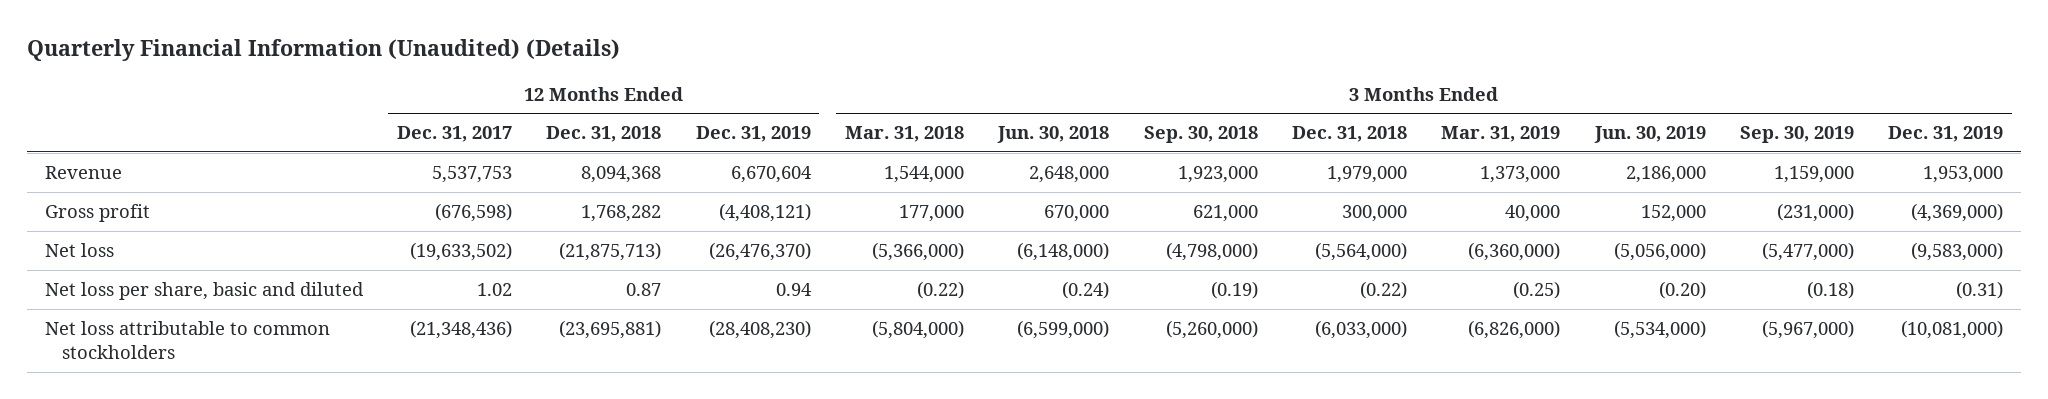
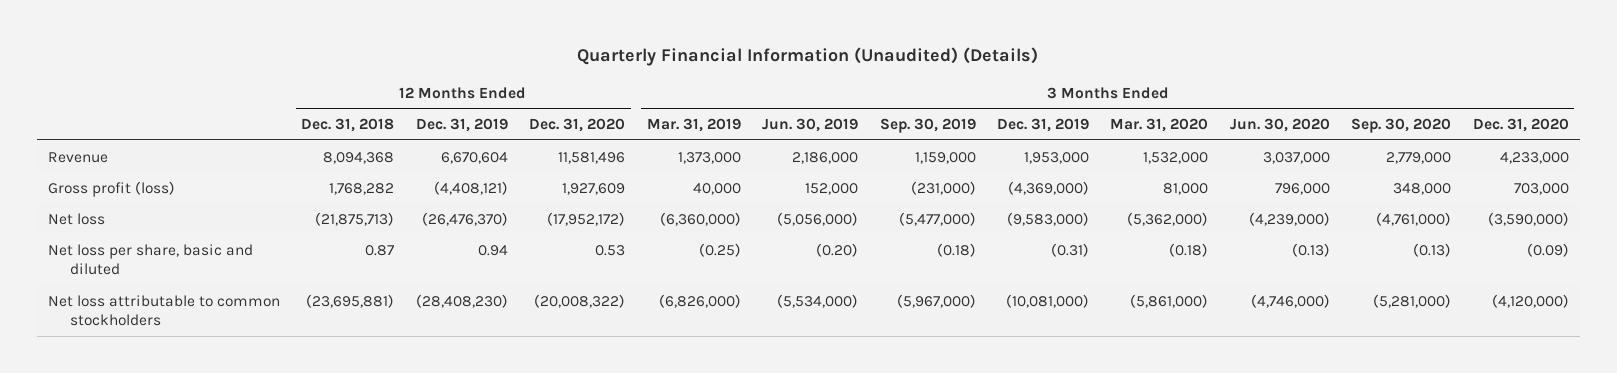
[396,126,512,143] Dec. 31, 2017 -> none
[844,126,964,143] Mar. 31, 2018 -> none
[997,126,1110,144] Jun. 30, 2018 -> none
[1143,126,1258,144] Sep. 30, 2018 -> none
[1292,126,1408,143] Dec. 31, 2018 -> none
none -> [529,118,626,133] Dec. 31, 2020
none -> [1110,118,1209,133] Mar. 31, 2020
none -> [1229,118,1330,133] Jun. 30, 2020
none -> [1351,118,1452,134] Sep. 30, 2020
none -> [1472,118,1569,133] Dec. 31, 2020
[44,203,150,222] Gross profit -> [47,180,175,197] Gross profit (loss)

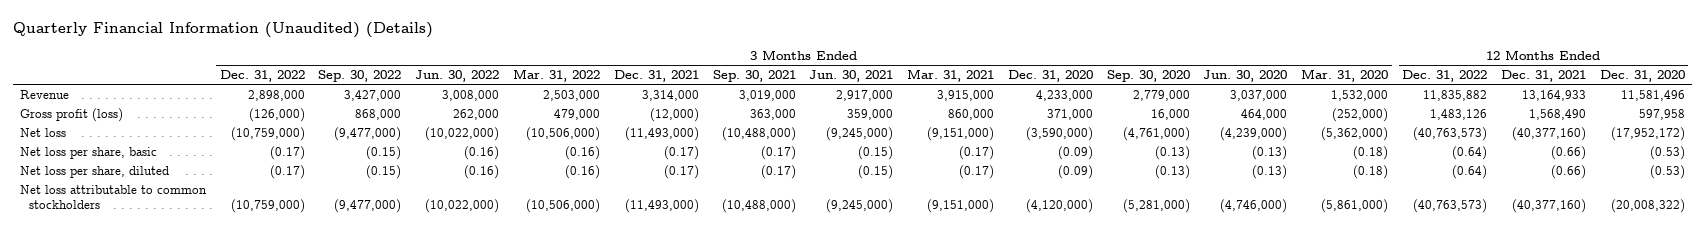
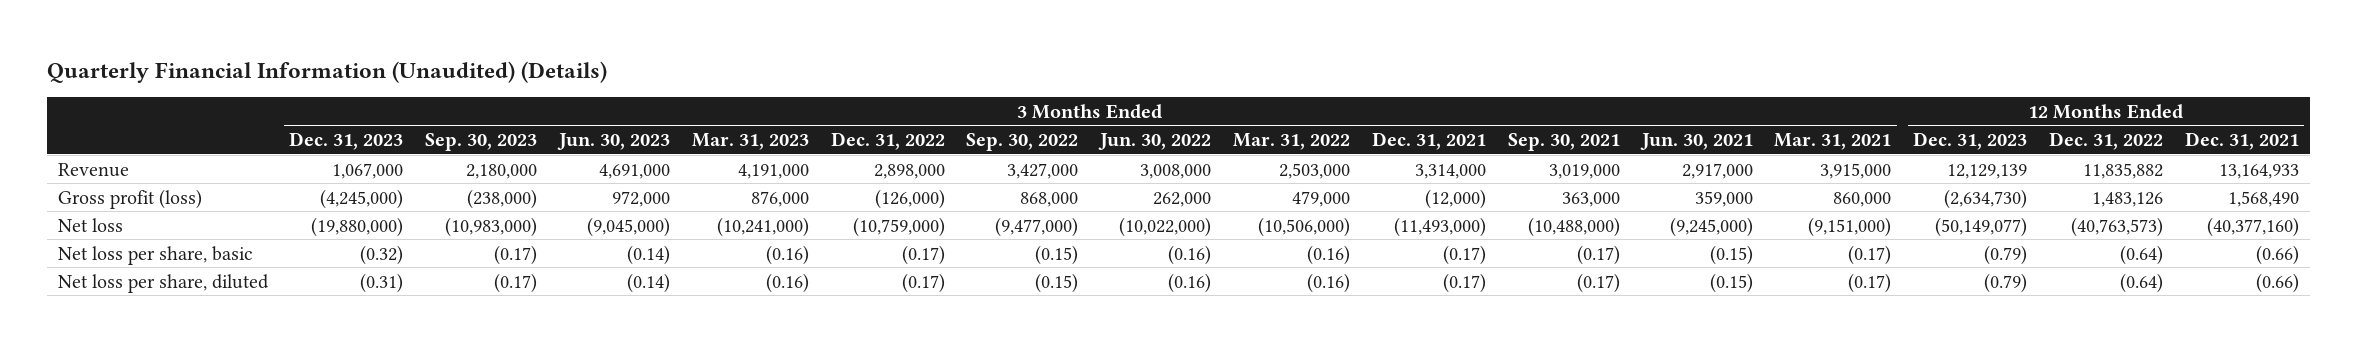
[1007,70,1093,83] Dec. 31, 2020 -> none
[1106,70,1190,83] Sep. 30, 2020 -> none
[1203,70,1288,83] Jun. 30, 2020 -> none
[1301,69,1389,83] Mar. 31, 2020 -> none
[1599,70,1685,83] Dec. 31, 2020 -> none
none -> [289,132,404,151] Dec. 31, 2023
none -> [425,133,538,152] Sep. 30, 2023
none -> [556,133,670,151] Jun. 30, 2023
none -> [691,133,809,151] Mar. 31, 2023
none -> [1913,132,2028,151] Dec. 31, 2023
[19,184,207,210] Net loss attributable to common stockholders -> none

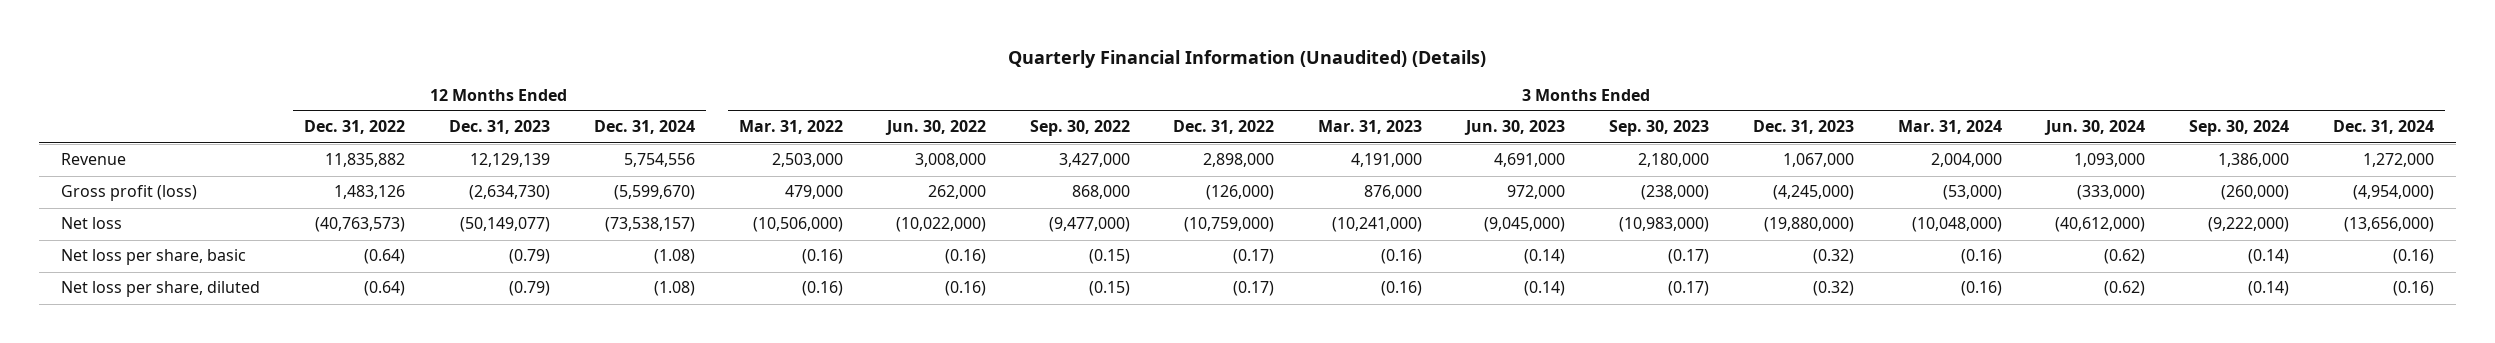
[1371,132,1486,151] Dec. 31, 2021 -> none
[1507,133,1620,152] Sep. 30, 2021 -> none
[1639,133,1753,151] Jun. 30, 2021 -> none
[1774,133,1892,151] Mar. 31, 2021 -> none
[2184,132,2299,151] Dec. 31, 2021 -> none
none -> [593,120,695,135] Dec. 31, 2024
none -> [1898,120,2003,135] Mar. 31, 2024
none -> [2043,120,2145,136] Jun. 30, 2024
none -> [2188,120,2289,137] Sep. 30, 2024
none -> [2332,120,2434,135] Dec. 31, 2024
[360,272,404,293] (0.31) -> [1813,281,1855,297] (0.32)

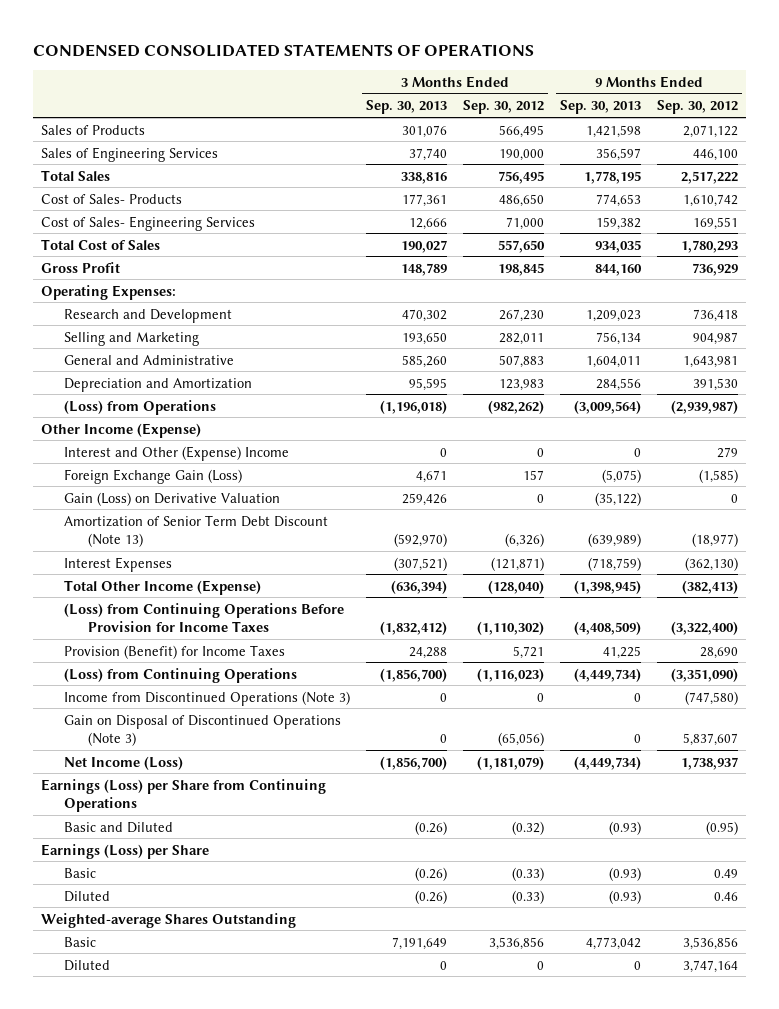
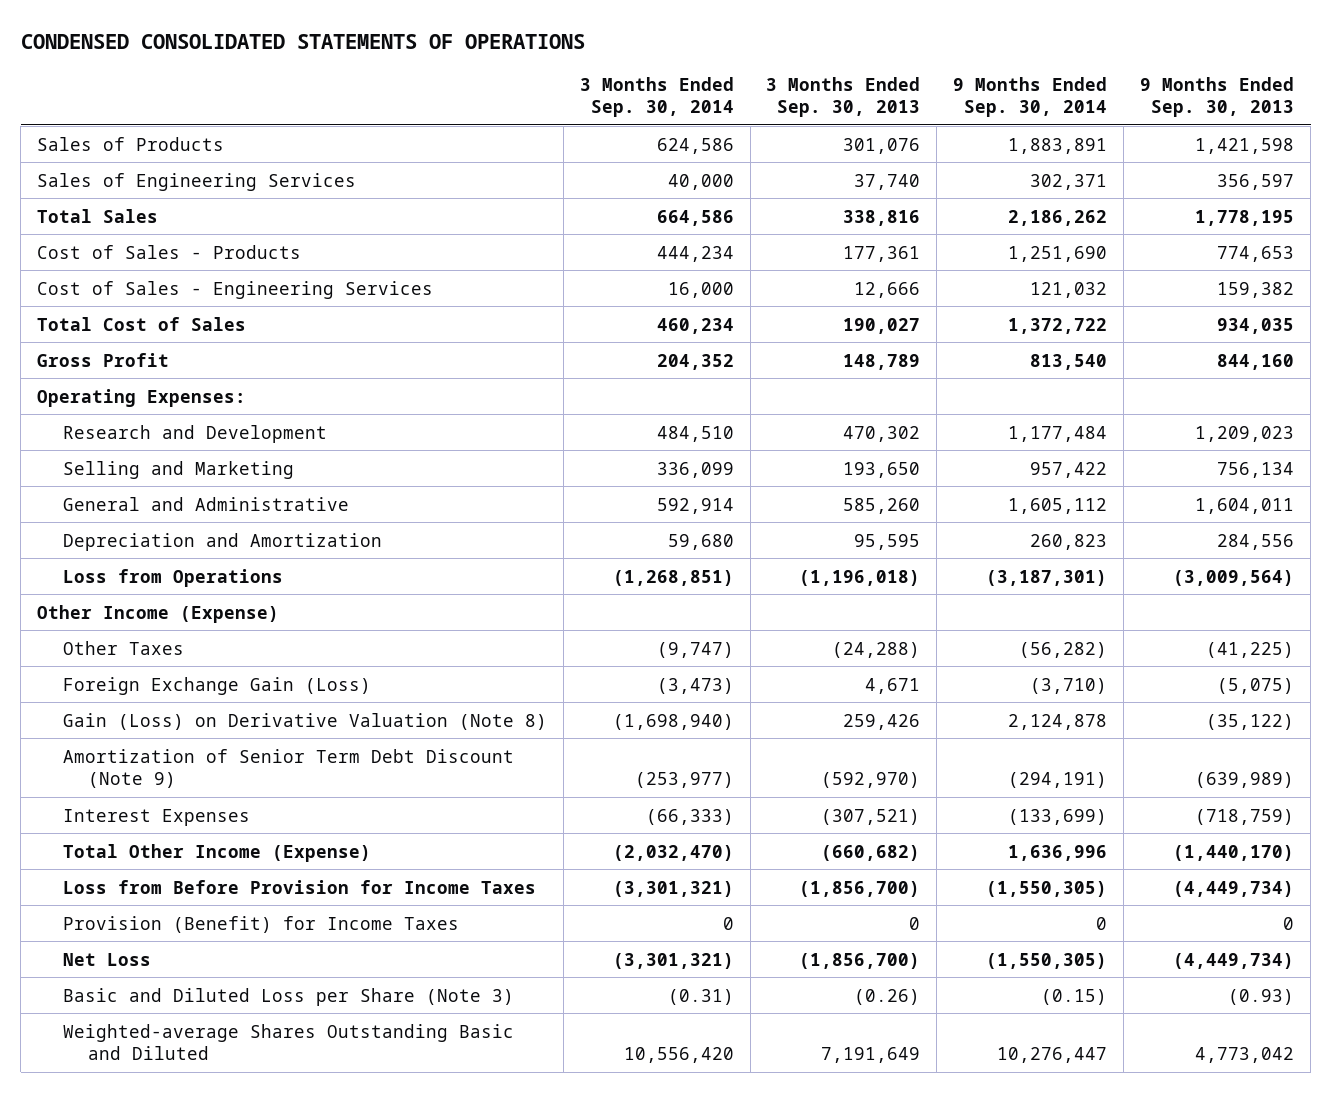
[463,100,545,115] Sep. 30, 2012 -> none
[656,100,738,115] Sep. 30, 2012 -> none
none -> [579,76,734,117] 3 Months Ended Sep. 30, 2014
none -> [953,76,1108,117] 9 Months Ended Sep. 30, 2014
[40,193,182,204] Cost of Sales- Products -> [37,244,302,259] Cost of Sales - Products
[40,215,255,231] Cost of Sales- Engineering Services -> [37,280,434,299] Cost of Sales - Engineering Services
[64,399,217,415] (Loss) from Operations -> [62,568,283,587] Loss from Operations
[64,445,290,461] Interest and Other (Expense) Income -> none
none -> [62,640,184,655] Other Taxes
[64,491,281,506] Gain (Loss) on Derivative Valuation -> [62,712,547,730] Gain (Loss) on Derivative Valuation (Note 8)
[64,514,329,547] Amortization of Senior Term Debt Discount (Note 13) -> [62,748,514,788] Amortization of Senior Term Debt Discount (Note 9)
[64,667,298,683] (Loss) from Continuing Operations -> none
[64,690,351,706] Income from Discontinued Operations (Note 3) -> none
[64,714,342,746] Gain on Disposal of Discontinued Operations (Note 3) -> none
[40,778,326,812] Earnings (Loss) per Share from Continuing Operations -> none
[64,821,174,833] Basic and Diluted -> none
[40,843,209,859] Earnings (Loss) per Share -> none
[64,890,111,902] Diluted -> none
[40,912,296,928] Weighted-average Shares Outstanding -> none
[64,959,111,971] Diluted -> none
[391,579,448,594] (636,394) -> [821,844,921,861] (660,682)
[573,579,641,594] (1,398,945) -> [1173,844,1295,861] (1,440,170)
[64,602,345,632] (Loss) from Continuing Operations Before Provision for Income Taxes -> [62,879,536,894] Loss from Before Provision for Income Taxes
[380,620,448,635] (1,832,412) -> [799,880,921,897] (1,856,700)
[573,620,641,635] (4,408,509) -> [1173,880,1295,897] (4,449,734)
[409,646,448,659] 24,288 -> [909,916,921,930] 0
[602,645,641,659] 41,225 -> [1283,916,1295,930] 0
[64,755,184,770] Net Income (Loss) -> [62,952,151,966] Net Loss
[64,867,97,878] Basic -> [62,987,514,1006] Basic and Diluted Loss per Share (Note 3)
[64,936,97,947] Basic -> [62,1023,514,1060] Weighted-average Shares Outstanding Basic and Diluted

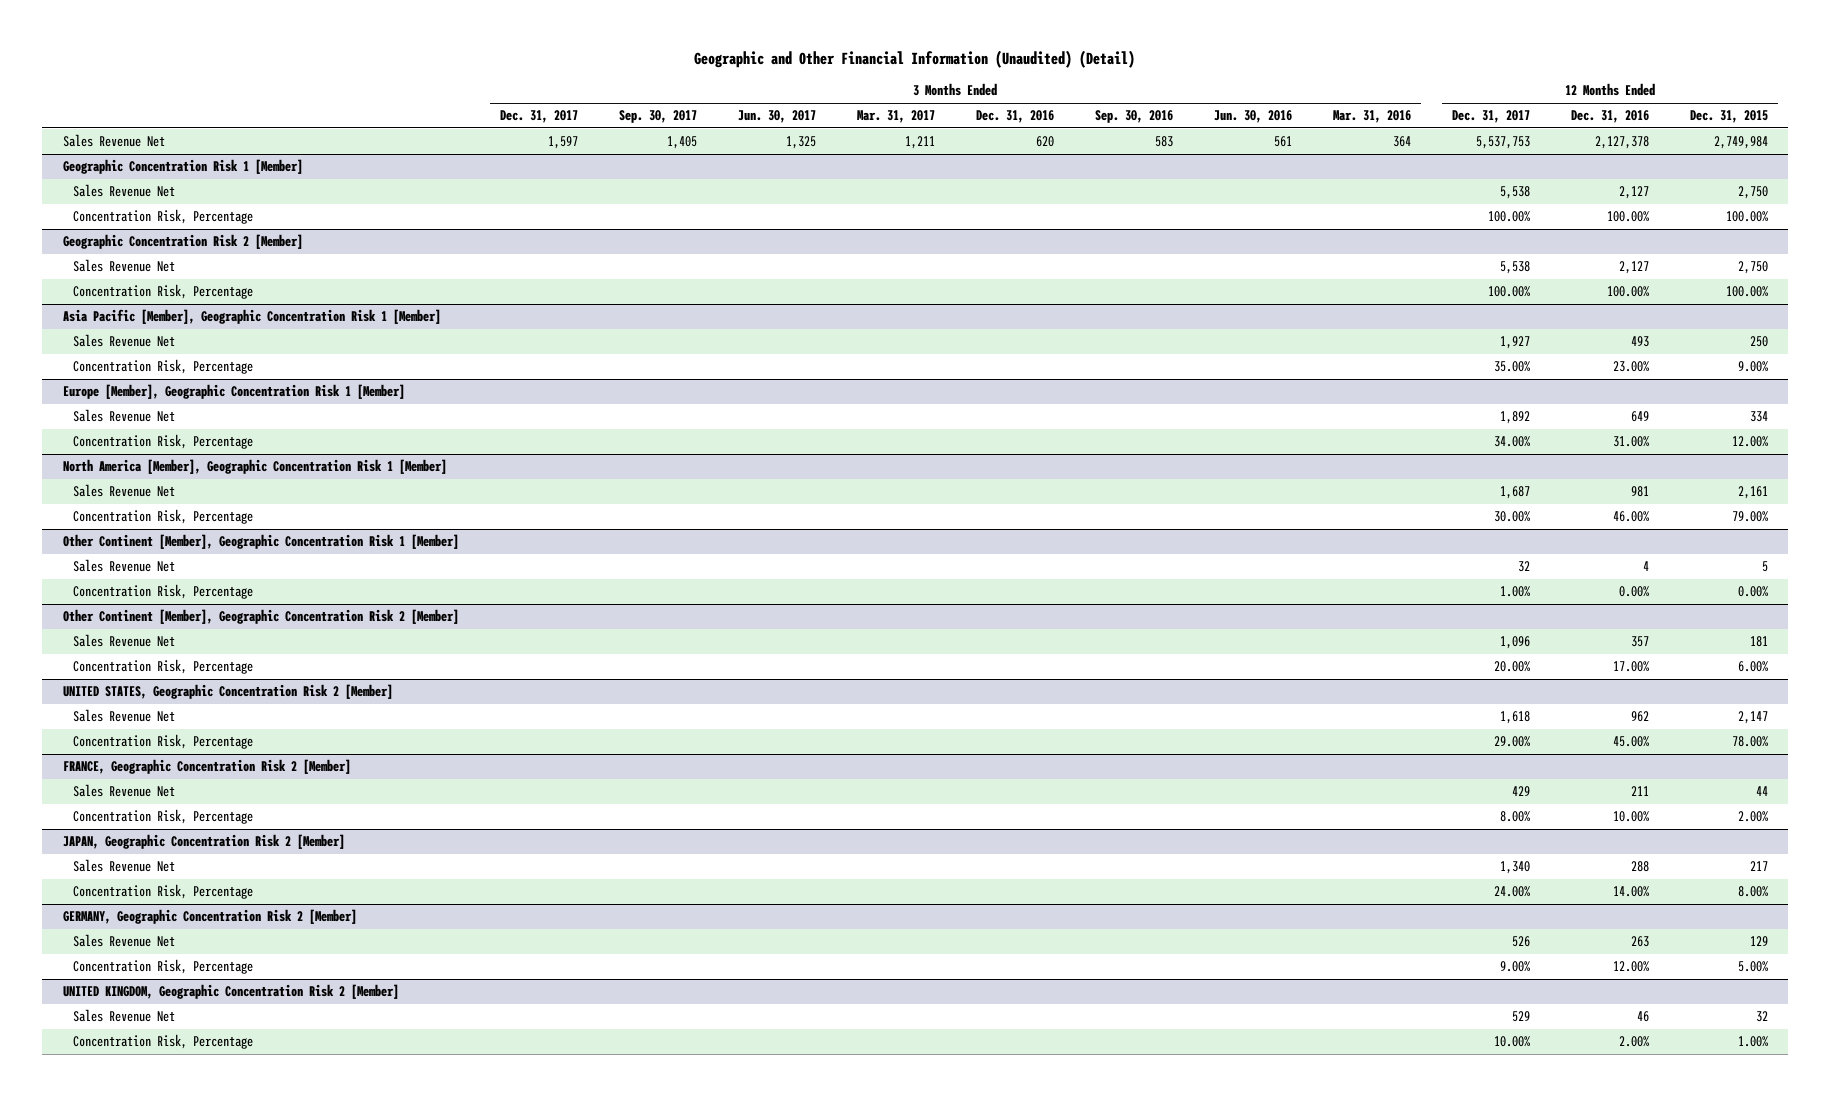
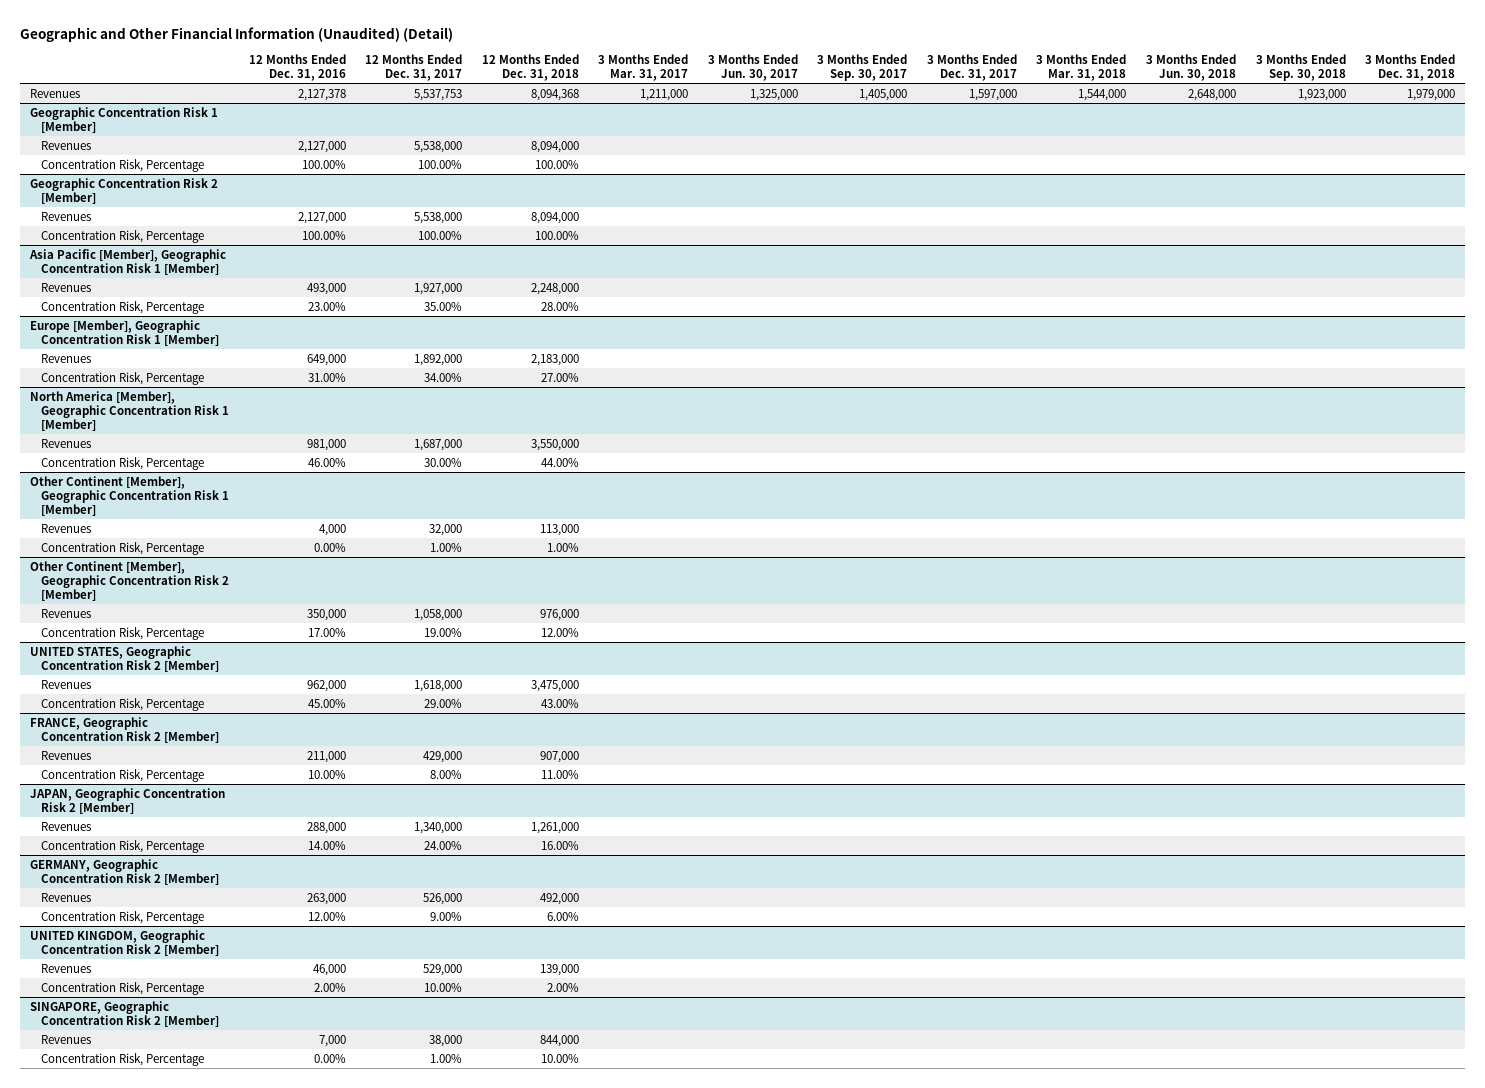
[975,110,1054,124] Dec. 31, 2016 -> none
[1094,110,1173,124] Sep. 30, 2016 -> none
[1213,110,1292,124] Jun. 30, 2016 -> none
[1332,110,1411,124] Mar. 31, 2016 -> none
[1689,110,1768,124] Dec. 31, 2015 -> none
none -> [481,54,579,82] 12 Months Ended Dec. 31, 2018
none -> [1036,54,1127,82] 3 Months Ended Mar. 31, 2018
none -> [1146,54,1237,82] 3 Months Ended Jun. 30, 2018
none -> [1255,54,1346,82] 3 Months Ended Sep. 30, 2018
none -> [1365,54,1456,82] 3 Months Ended Dec. 31, 2018
[62,134,165,148] Sales Revenue Net -> none
none -> [30,88,81,98] Revenues
[73,184,176,198] Sales Revenue Net -> none
none -> [41,140,92,150] Revenues
[73,259,176,273] Sales Revenue Net -> none
none -> [41,211,92,221] Revenues
[73,334,176,348] Sales Revenue Net -> none
none -> [41,282,92,292] Revenues
[73,409,176,423] Sales Revenue Net -> none
none -> [41,353,92,363] Revenues
[73,484,176,498] Sales Revenue Net -> none
none -> [41,438,92,448] Revenues
[73,559,176,573] Sales Revenue Net -> none
none -> [41,523,92,533] Revenues
[73,634,176,648] Sales Revenue Net -> none
none -> [41,608,92,618] Revenues
[1493,661,1530,673] 20.00% -> [424,627,463,637] 19.00%
[73,709,176,723] Sales Revenue Net -> none
none -> [41,679,92,689] Revenues
[73,784,176,798] Sales Revenue Net -> none
none -> [41,750,92,760] Revenues
[73,859,176,873] Sales Revenue Net -> none
none -> [41,821,92,831] Revenues
[73,934,176,948] Sales Revenue Net -> none
none -> [41,892,92,902] Revenues
[73,1009,176,1023] Sales Revenue Net -> none
none -> [41,963,92,973] Revenues
none -> [30,1000,220,1027] SINGAPORE, Geographic Concentration Risk 2 [Member]
none -> [41,1034,92,1044] Revenues
none -> [41,1052,205,1066] Concentration Risk, Percentage

